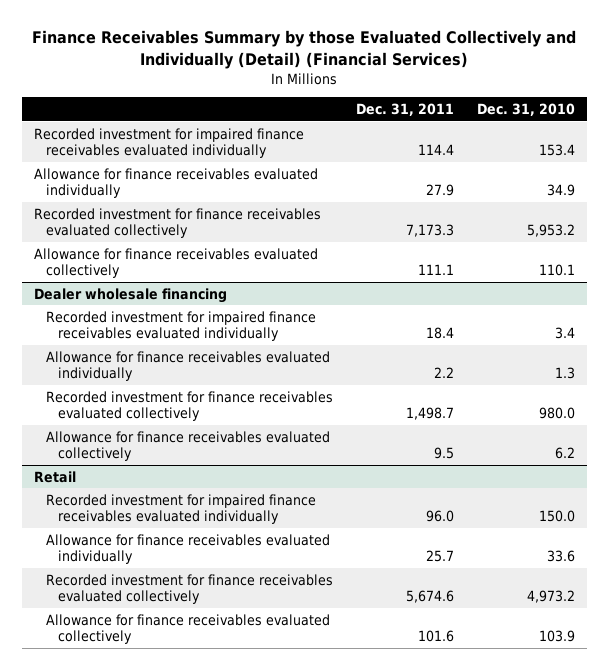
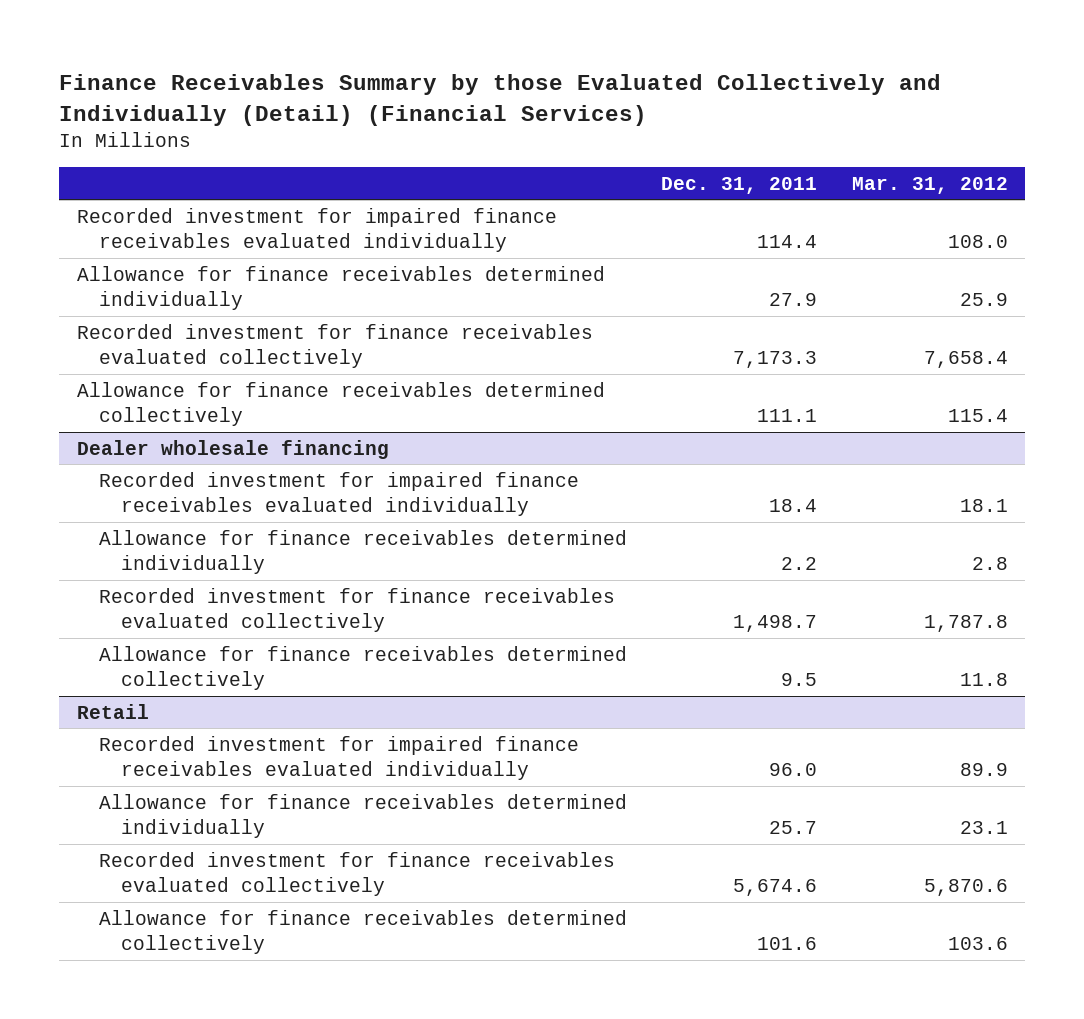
[477,103,576,117] Dec. 31, 2010 -> none
none -> [851,176,1008,194] Mar. 31, 2012
[33,167,318,199] Allowance for finance receivables evaluated individually -> [76,265,605,311] Allowance for finance receivables determined individually
[33,247,318,279] Allowance for finance receivables evaluated collectively -> [76,381,605,427] Allowance for finance receivables determined collectively
[45,350,330,382] Allowance for finance receivables evaluated individually -> [98,529,627,575] Allowance for finance receivables determined individually
[45,430,330,462] Allowance for finance receivables evaluated collectively -> [98,645,627,691] Allowance for finance receivables determined collectively
[45,533,330,565] Allowance for finance receivables evaluated individually -> [98,793,627,839] Allowance for finance receivables determined individually
[45,613,330,645] Allowance for finance receivables evaluated collectively -> [98,909,627,955] Allowance for finance receivables determined collectively

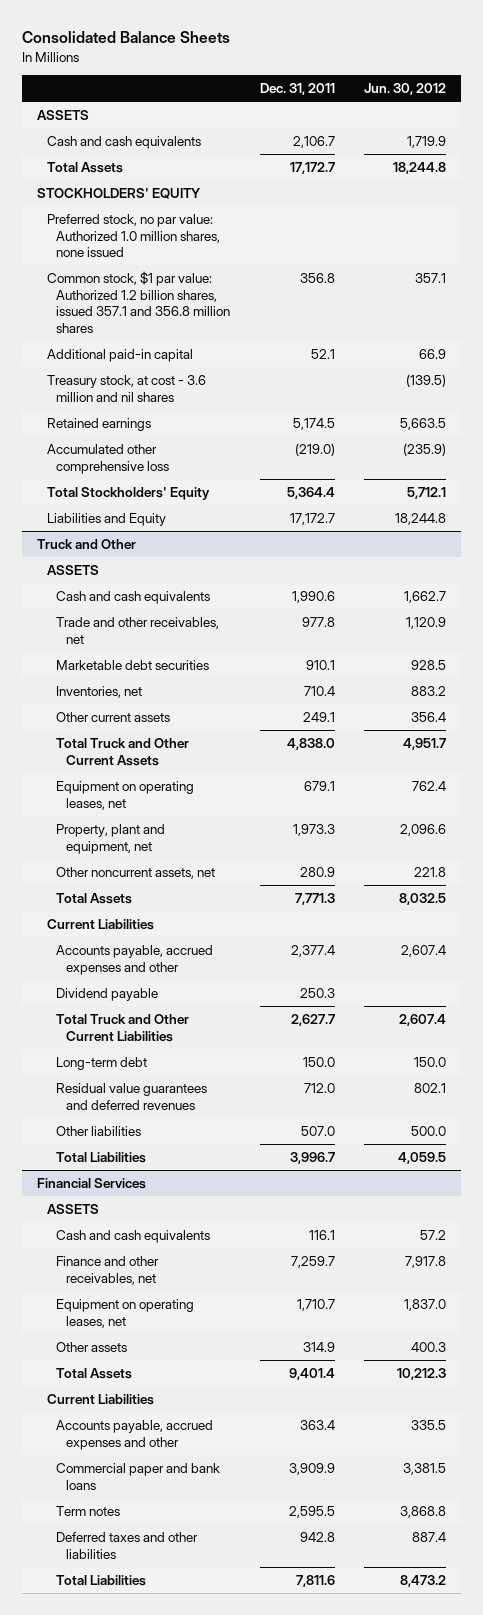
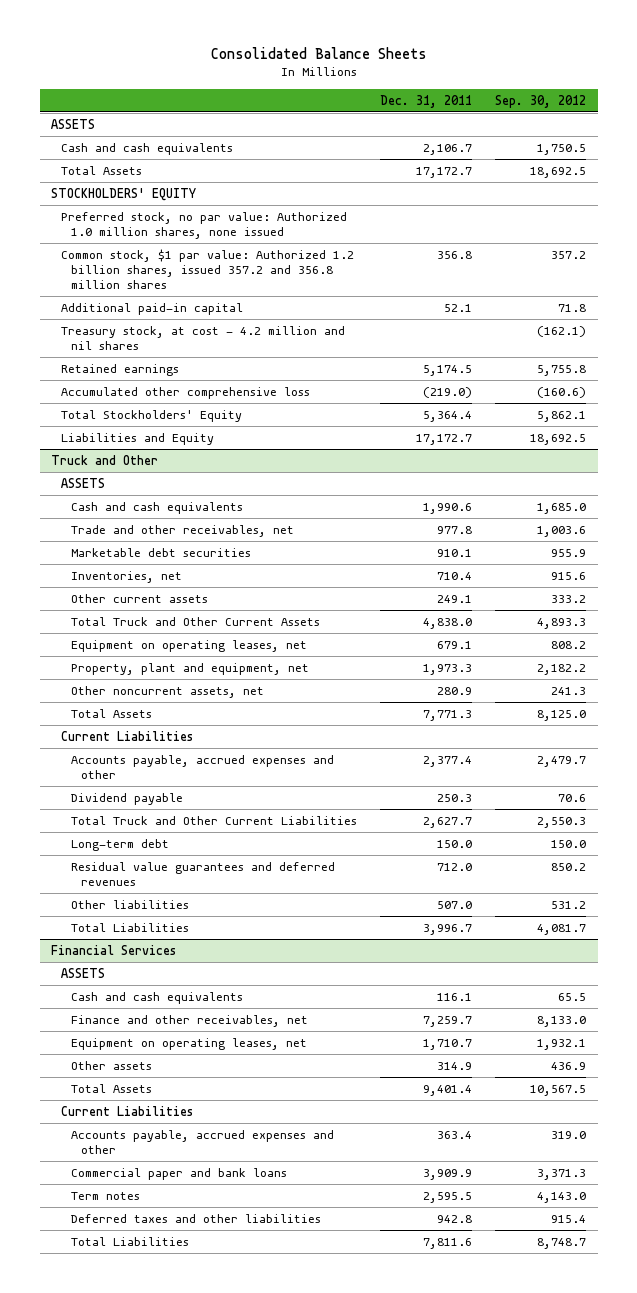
[364,83,447,96] Jun. 30, 2012 -> none
none -> [495,94,587,108] Sep. 30, 2012
[46,270,231,333] Common stock, $1 par value: Authorized 1.2 billion shares, issued 357.1 and 356.8 million shares -> [61,248,355,289] Common stock, $1 par value: Authorized 1.2 billion shares, issued 357.2 and 356.8 million shares
[46,374,206,402] Treasury stock, at cost - 3.6 million and nil shares -> [61,325,346,350] Treasury stock, at cost - 4.2 million and nil shares

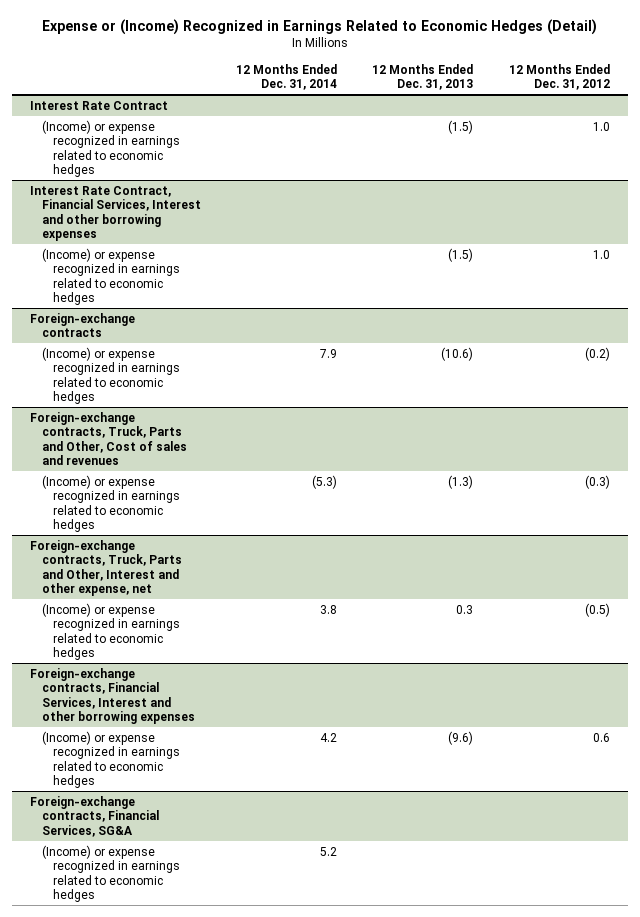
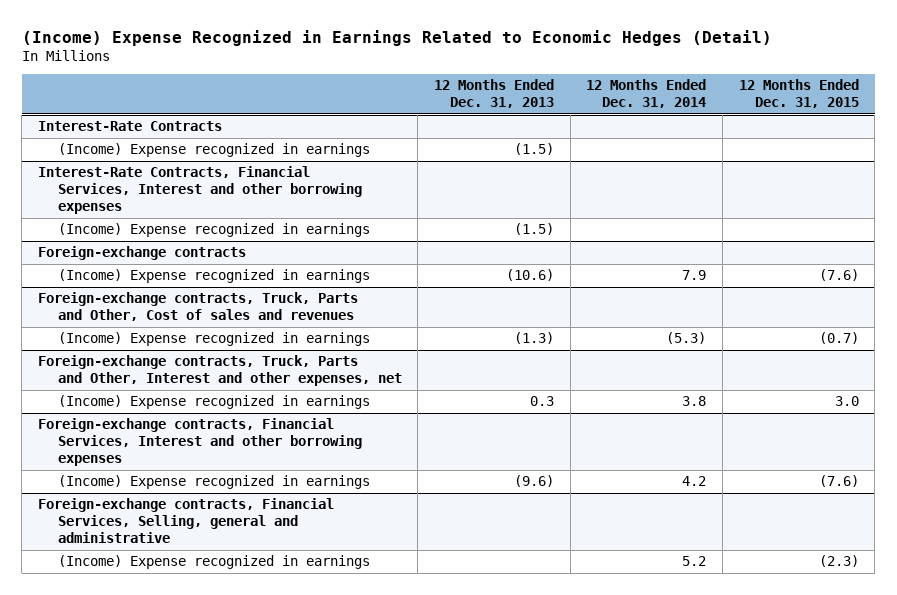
[41,18,597,35] Expense or (Income) Recognized in Earnings Related to Economic Hedges (Detail) -> [21,29,772,46] (Income) Expense Recognized in Earnings Related to Economic Hedges (Detail)
[508,63,610,91] 12 Months Ended Dec. 31, 2012 -> none
none -> [738,79,859,109] 12 Months Ended Dec. 31, 2015
[29,100,168,110] Interest Rate Contract -> [37,121,222,132] Interest-Rate Contracts
[41,119,181,178] (Income) or expense recognized in earnings related to economic hedges -> [57,143,370,158] (Income) Expense recognized in earnings
[29,185,201,242] Interest Rate Contract, Financial Services, Interest and other borrowing expenses -> [37,166,362,215] Interest-Rate Contracts, Financial Services, Interest and other borrowing expenses
[41,247,181,306] (Income) or expense recognized in earnings related to economic hedges -> [57,223,370,238] (Income) Expense recognized in earnings
[41,346,181,405] (Income) or expense recognized in earnings related to economic hedges -> [57,269,370,284] (Income) Expense recognized in earnings
[41,474,181,533] (Income) or expense recognized in earnings related to economic hedges -> [57,332,370,347] (Income) Expense recognized in earnings
[29,539,182,597] Foreign-exchange contracts, Truck, Parts and Other, Interest and other expense, net -> [37,355,402,387] Foreign-exchange contracts, Truck, Parts and Other, Interest and other expenses, net
[41,602,181,661] (Income) or expense recognized in earnings related to economic hedges -> [57,395,370,410] (Income) Expense recognized in earnings
[29,795,159,837] Foreign-exchange contracts, Financial Services, SG&A -> none
[41,730,181,789] (Income) or expense recognized in earnings related to economic hedges -> [57,475,370,490] (Income) Expense recognized in earnings
none -> [37,498,334,544] Foreign-exchange contracts, Financial Services, Selling, general and administrative
[41,844,181,903] (Income) or expense recognized in earnings related to economic hedges -> [57,555,370,570] (Income) Expense recognized in earnings

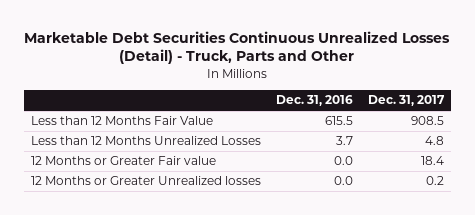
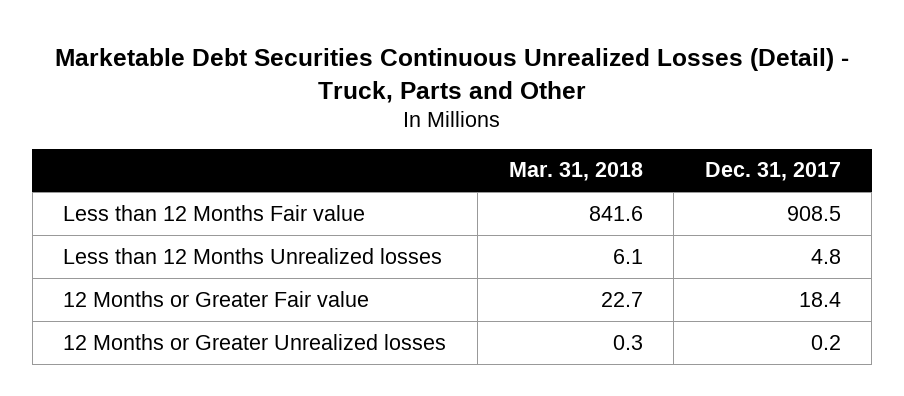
[275,95,353,107] Dec. 31, 2016 -> none
none -> [508,162,643,182] Mar. 31, 2018
[31,116,214,126] Less than 12 Months Fair Value -> [63,204,366,221] Less than 12 Months Fair value
[31,136,262,146] Less than 12 Months Unrealized Losses -> [63,247,443,264] Less than 12 Months Unrealized losses

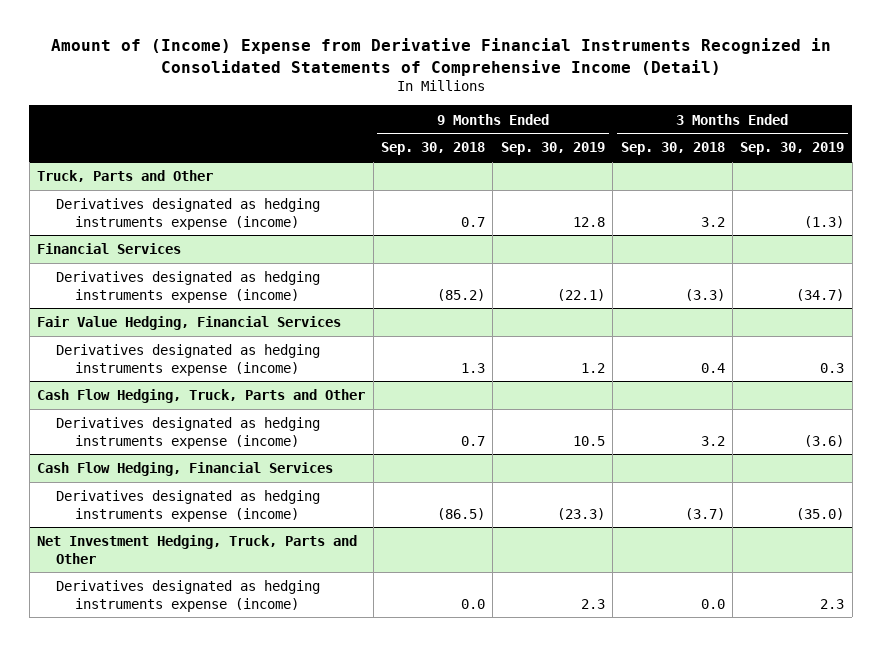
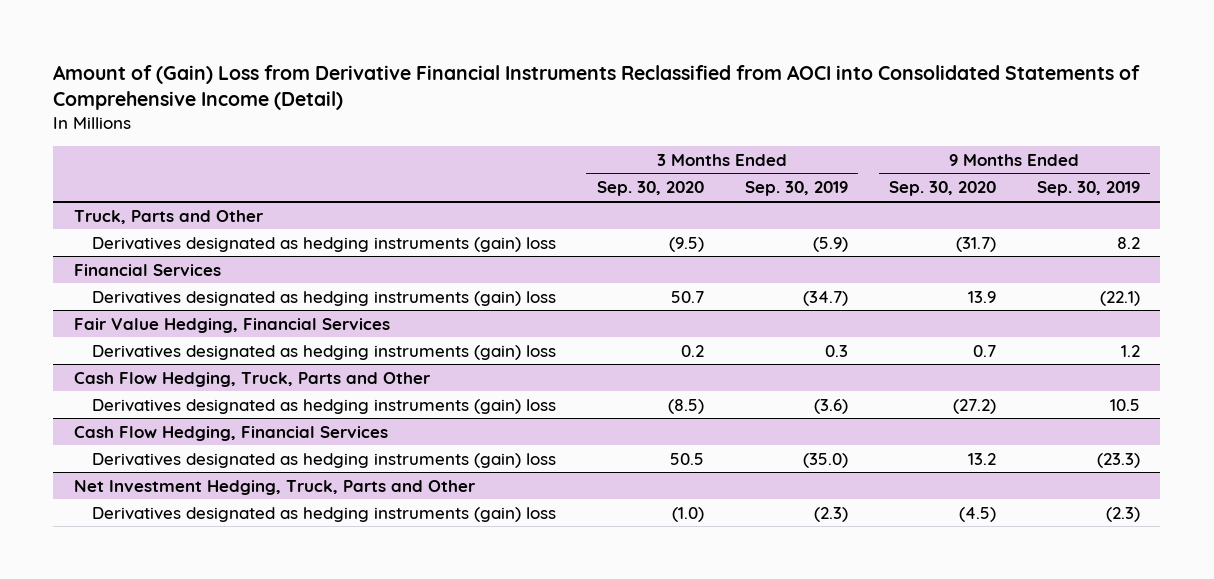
[50,37,831,76] Amount of (Income) Expense from Derivative Financial Instruments Recognized in Consolidated Statements of Comprehensive Income (Detail) -> [53,64,1141,111] Amount of (Gain) Loss from Derivative Financial Instruments Reclassified from AOCI into Consolidated Statements of Comprehensive Income (Detail)
[380,142,485,156] Sep. 30, 2018 -> none
[620,142,725,156] Sep. 30, 2018 -> none
none -> [596,181,704,197] Sep. 30, 2020
none -> [888,181,996,197] Sep. 30, 2020
[55,198,320,230] Derivatives designated as hedging instruments expense (income) -> [91,236,556,252] Derivatives designated as hedging instruments (gain) loss
[572,216,605,227] 12.8 -> [1116,236,1140,249] 8.2
[804,215,845,228] (1.3) -> [812,236,848,252] (5.9)
[55,271,320,303] Derivatives designated as hedging instruments expense (income) -> [91,290,556,306] Derivatives designated as hedging instruments (gain) loss
[55,344,320,376] Derivatives designated as hedging instruments expense (income) -> [91,344,556,360] Derivatives designated as hedging instruments (gain) loss
[55,417,320,449] Derivatives designated as hedging instruments expense (income) -> [91,398,556,414] Derivatives designated as hedging instruments (gain) loss
[55,490,320,522] Derivatives designated as hedging instruments expense (income) -> [91,452,556,468] Derivatives designated as hedging instruments (gain) loss
[55,580,320,612] Derivatives designated as hedging instruments expense (income) -> [91,506,556,522] Derivatives designated as hedging instruments (gain) loss
[580,598,605,609] 2.3 -> [1105,506,1140,522] (2.3)
[820,598,845,609] 2.3 -> [813,506,848,522] (2.3)

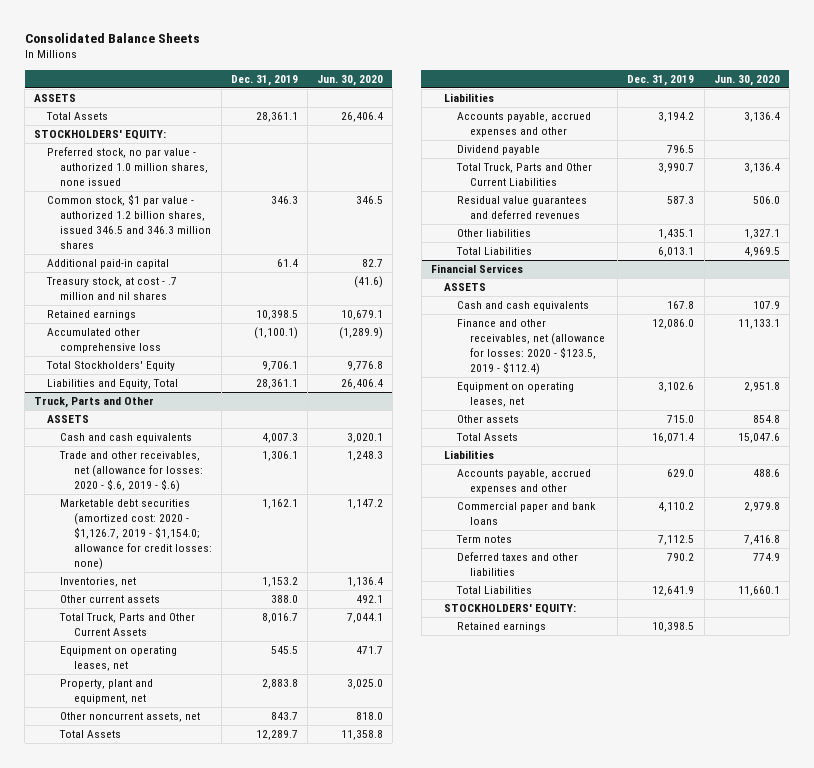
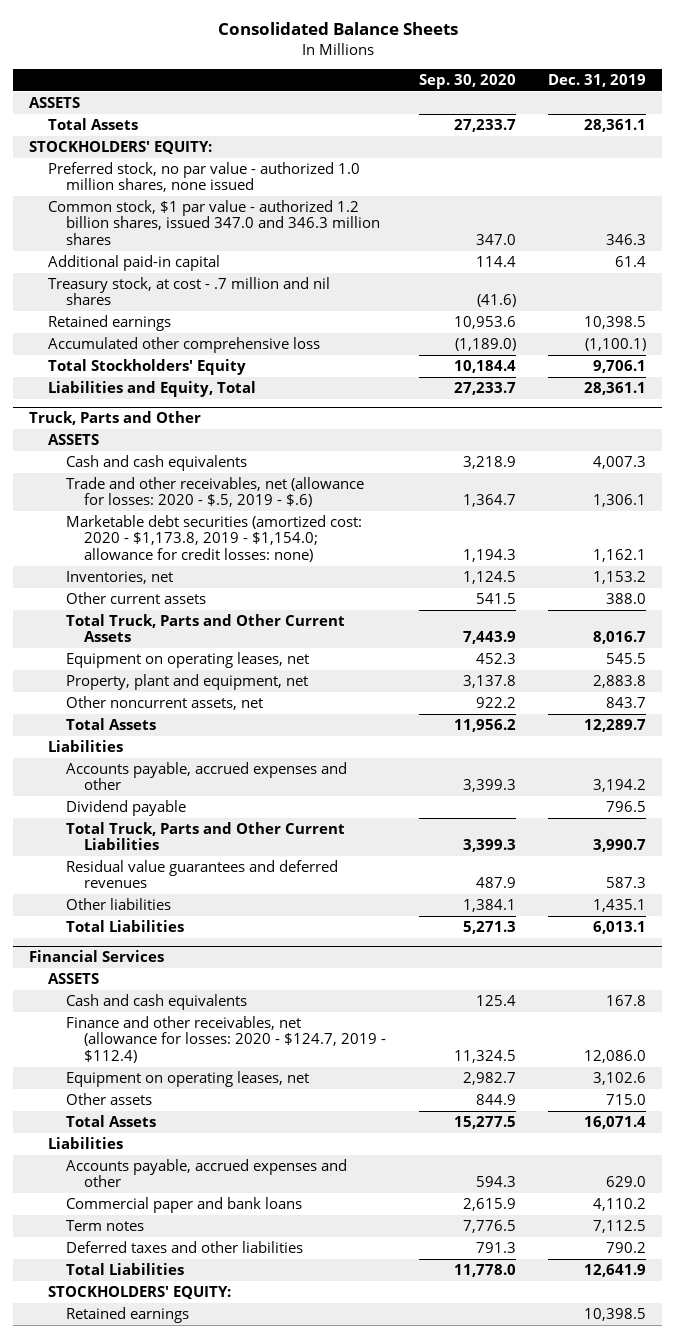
[316,74,383,86] Jun. 30, 2020 -> none
none -> [418,74,516,90] Sep. 30, 2020
[47,194,212,250] Common stock, $1 par value - authorized 1.2 billion shares, issued 346.5 and 346.3 million shares -> [47,199,380,245] Common stock, $1 par value - authorized 1.2 billion shares, issued 347.0 and 346.3 million shares
[59,451,203,493] Trade and other receivables, net (allowance for losses: 2020 - $.6, 2019 - $.6) -> [65,476,364,508] Trade and other receivables, net (allowance for losses: 2020 - $.5, 2019 - $.6)
[60,499,212,571] Marketable debt securities (amortized cost: 2020 - $1,126.7, 2019 - $1,154.0; allowance for credit losses: none) -> [65,514,362,562] Marketable debt securities (amortized cost: 2020 - $1,173.8, 2019 - $1,154.0; allowance for credit losses: none)
[457,319,606,376] Finance and other receivables, net (allowance for losses: 2020 - $123.5, 2019 - $112.4) -> [65,1015,387,1063] Finance and other receivables, net (allowance for losses: 2020 - $124.7, 2019 - $112.4)

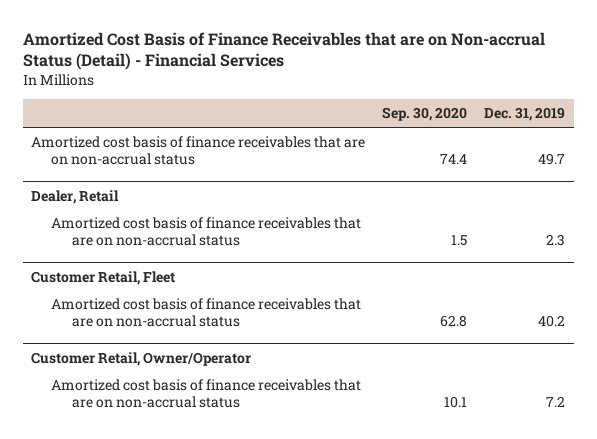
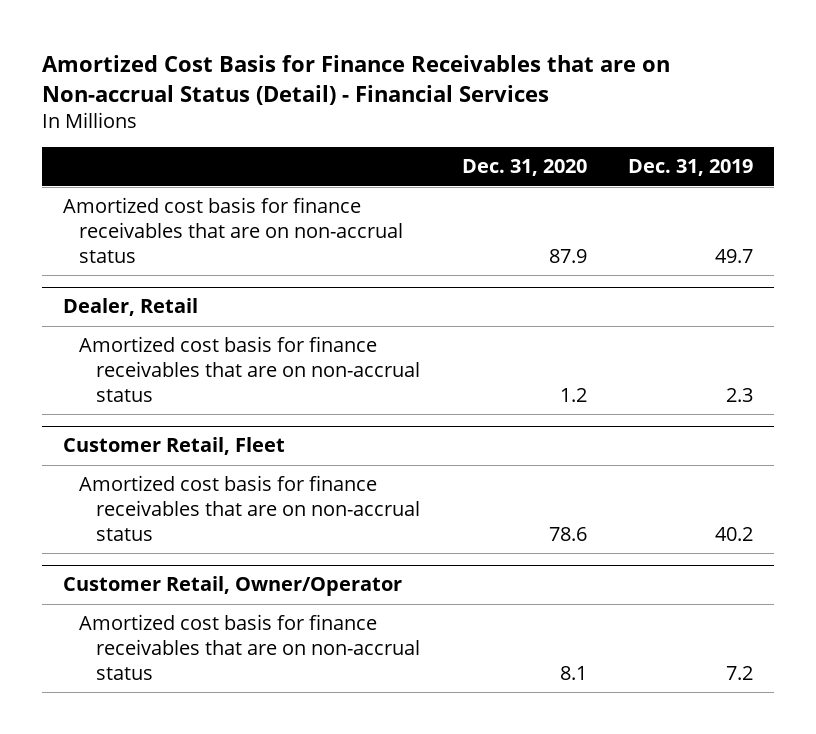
[22,31,545,71] Amortized Cost Basis of Finance Receivables that are on Non-accrual Status (Detail) - Financial Services -> [41,54,670,105] Amortized Cost Basis for Finance Receivables that are on Non-accrual Status (Detail) - Financial Services
[382,107,468,122] Sep. 30, 2020 -> none
none -> [461,159,587,177] Dec. 31, 2020
[31,135,366,166] Amortized cost basis of finance receivables that are on non-accrual status -> [62,197,404,263] Amortized cost basis for finance receivables that are on non-accrual status
[51,216,362,247] Amortized cost basis of finance receivables that are on non-accrual status -> [79,336,421,402] Amortized cost basis for finance receivables that are on non-accrual status
[51,297,362,328] Amortized cost basis of finance receivables that are on non-accrual status -> [79,475,421,541] Amortized cost basis for finance receivables that are on non-accrual status
[51,378,362,409] Amortized cost basis of finance receivables that are on non-accrual status -> [79,614,421,680] Amortized cost basis for finance receivables that are on non-accrual status

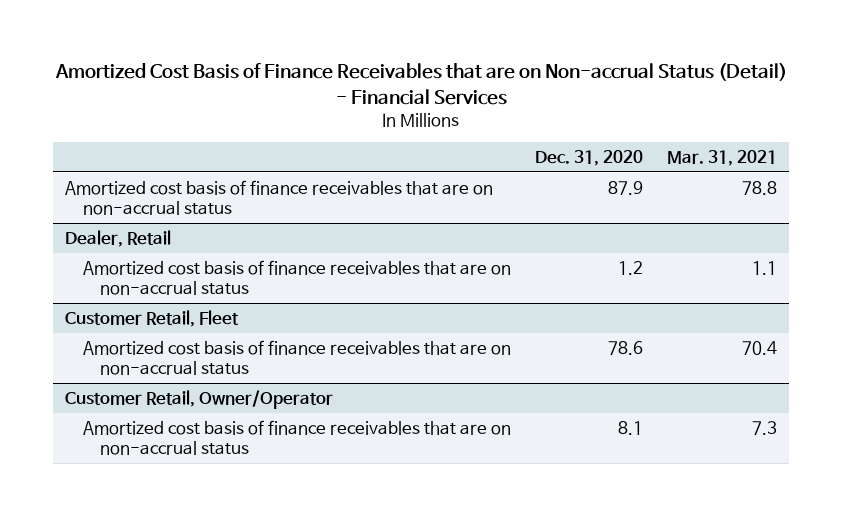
[41,54,670,105] Amortized Cost Basis for Finance Receivables that are on Non-accrual Status (Detail) - Financial Services -> [54,63,787,105] Amortized Cost Basis of Finance Receivables that are on Non-accrual Status (Detail) - Financial Services
[628,159,754,177] Dec. 31, 2019 -> none
none -> [666,149,777,166] Mar. 31, 2021
[62,197,404,263] Amortized cost basis for finance receivables that are on non-accrual status -> [65,179,494,215] Amortized cost basis of finance receivables that are on non-accrual status
[79,336,421,402] Amortized cost basis for finance receivables that are on non-accrual status -> [82,259,511,295] Amortized cost basis of finance receivables that are on non-accrual status
[79,475,421,541] Amortized cost basis for finance receivables that are on non-accrual status -> [82,339,511,375] Amortized cost basis of finance receivables that are on non-accrual status
[79,614,421,680] Amortized cost basis for finance receivables that are on non-accrual status -> [82,419,511,455] Amortized cost basis of finance receivables that are on non-accrual status

